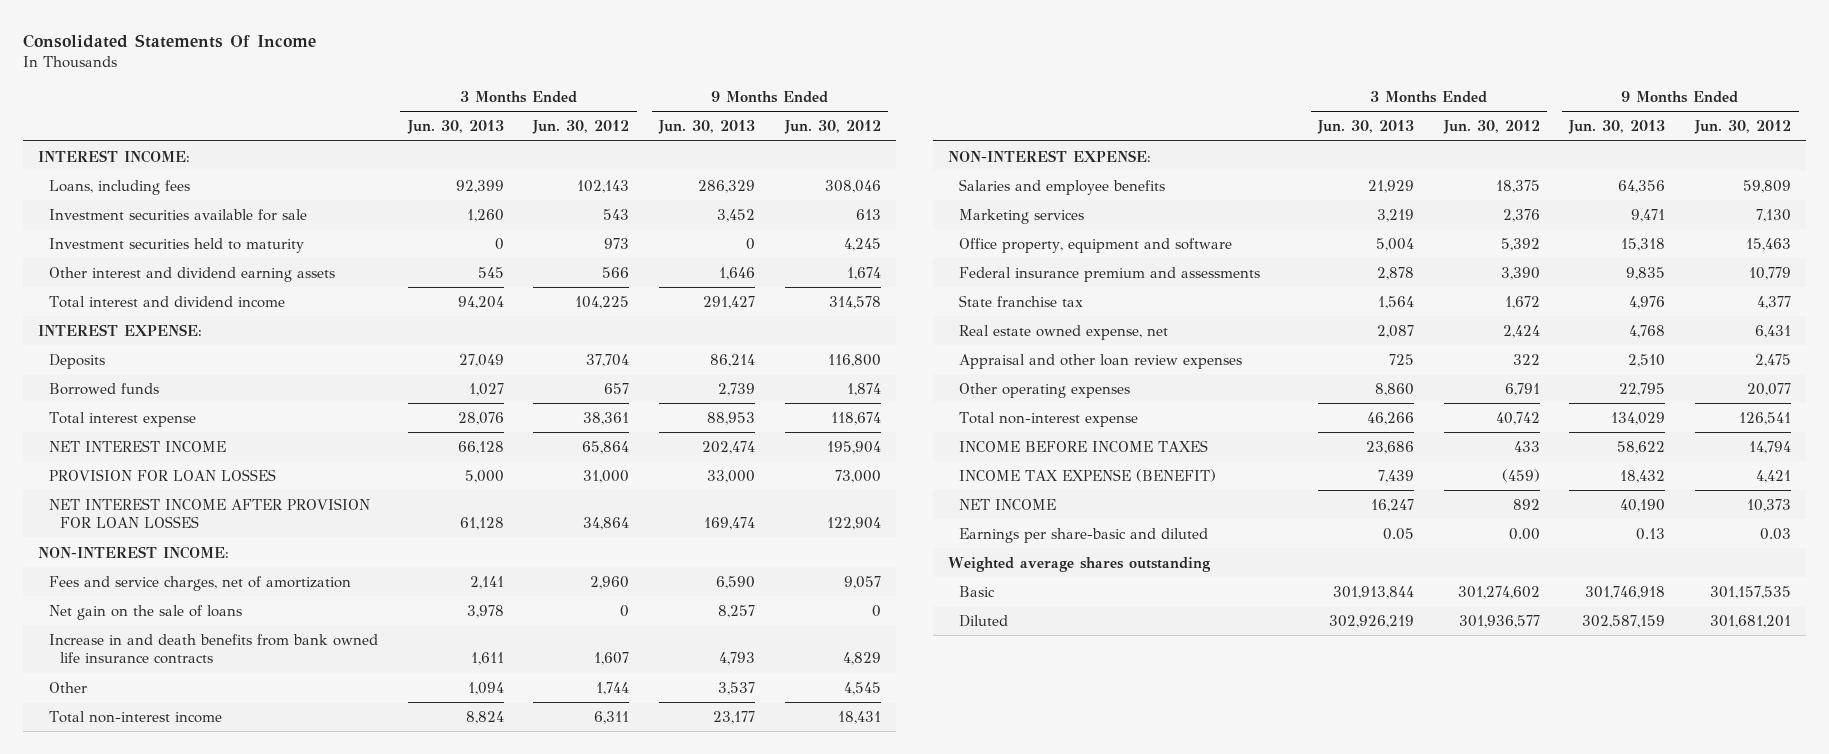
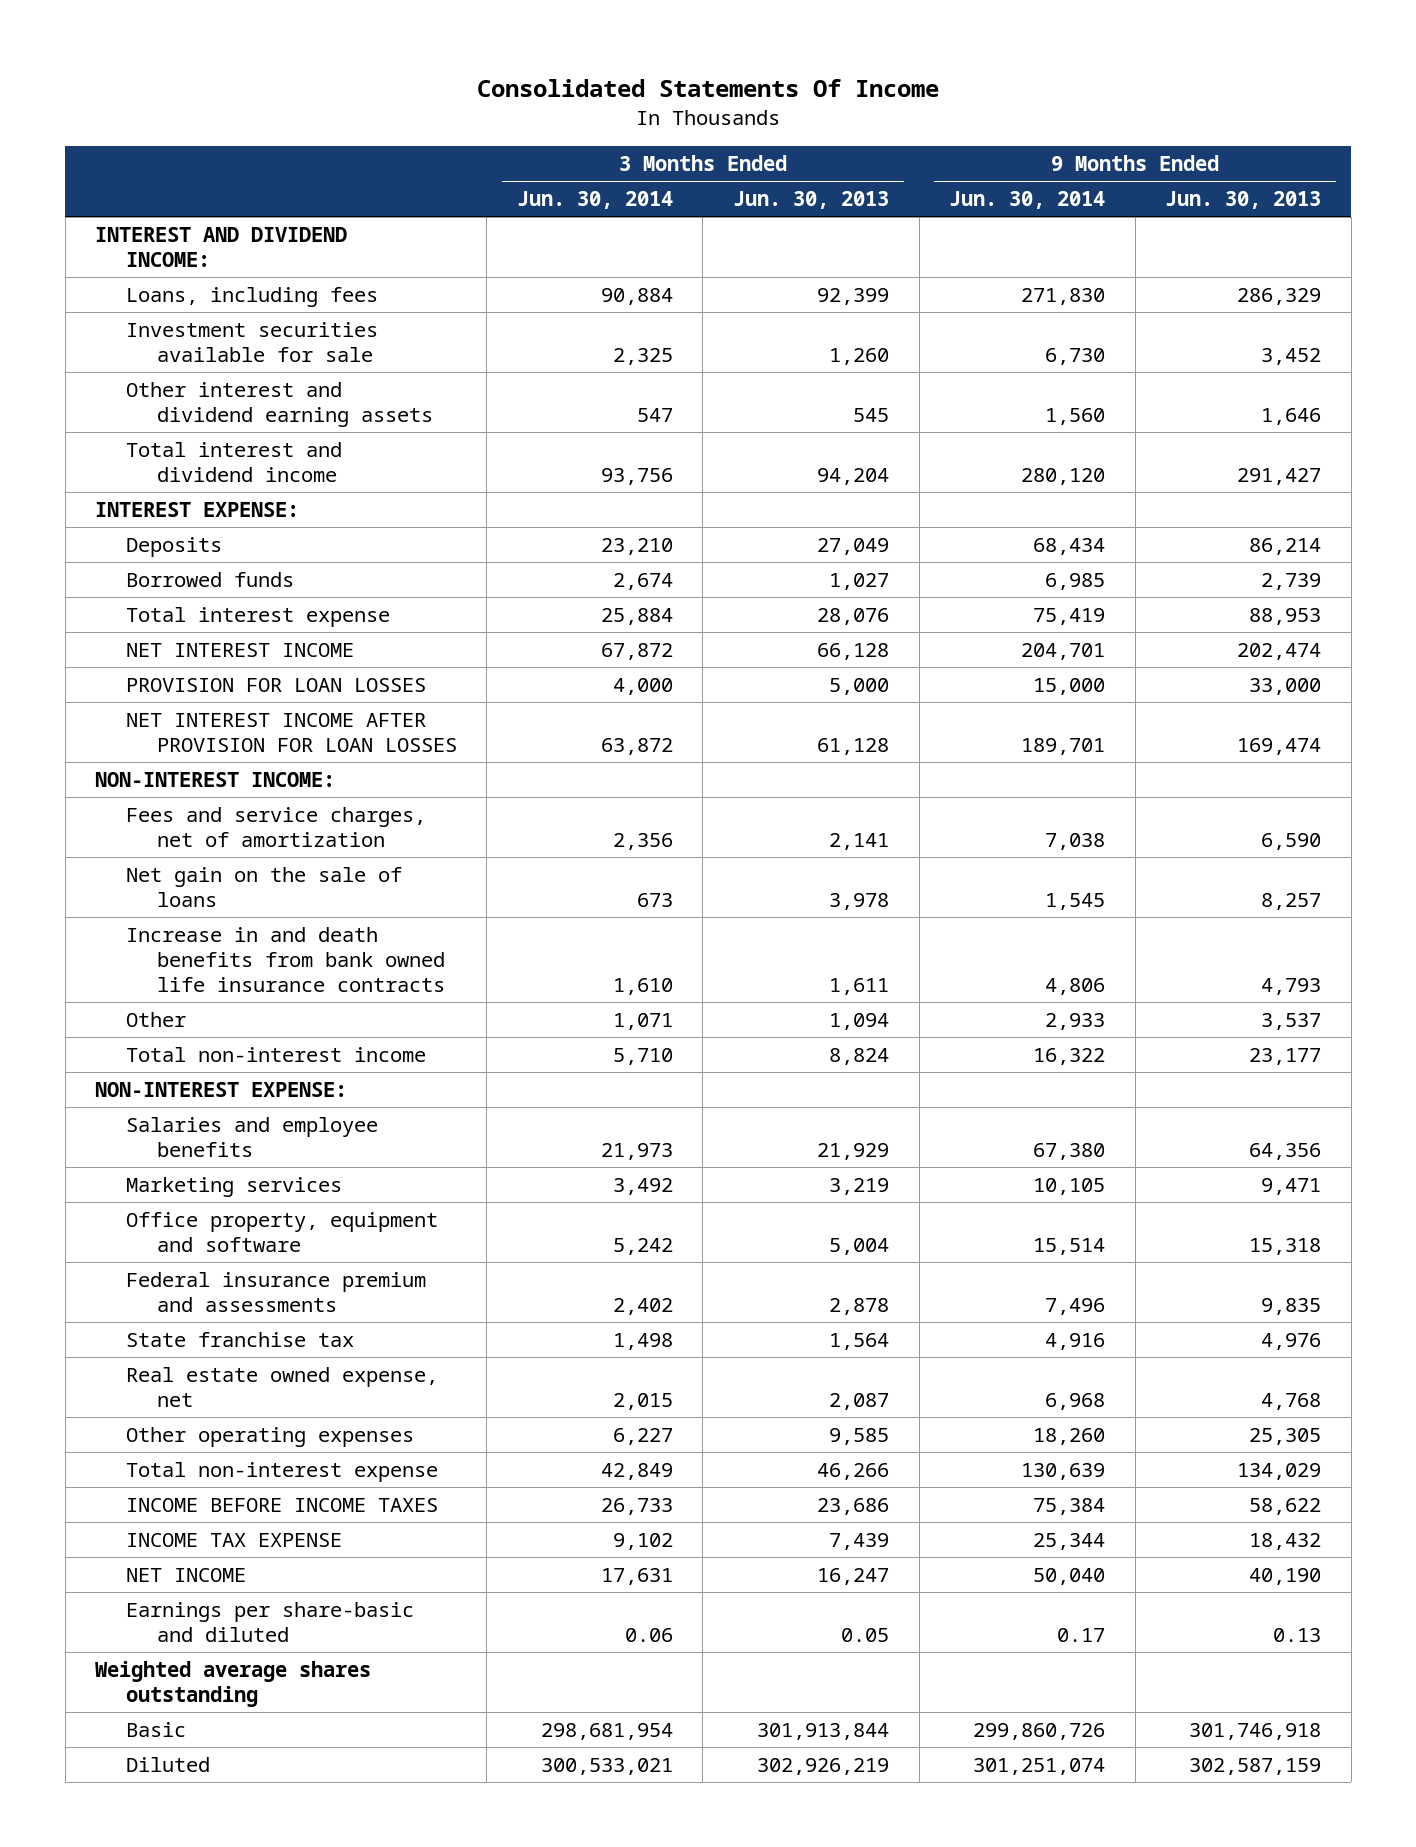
[532,120,630,135] Jun. 30, 2012 -> none
[783,120,881,135] Jun. 30, 2012 -> none
none -> [516,191,673,210] Jun. 30, 2014
none -> [949,191,1106,210] Jun. 30, 2014
[38,149,191,163] INTEREST INCOME: -> [95,227,348,268] INTEREST AND DIVIDEND INCOME:
[48,237,304,253] Investment securities held to maturity -> none
[959,353,1243,369] Appraisal and other loan review expenses -> none
[1374,382,1414,396] 8,860 -> [829,1428,890,1446] 9,585
[1619,382,1666,396] 22,795 -> [1249,1428,1322,1446] 25,305
[959,468,1217,482] INCOME TAX EXPENSE (BENEFIT) -> [125,1533,342,1548] INCOME TAX EXPENSE

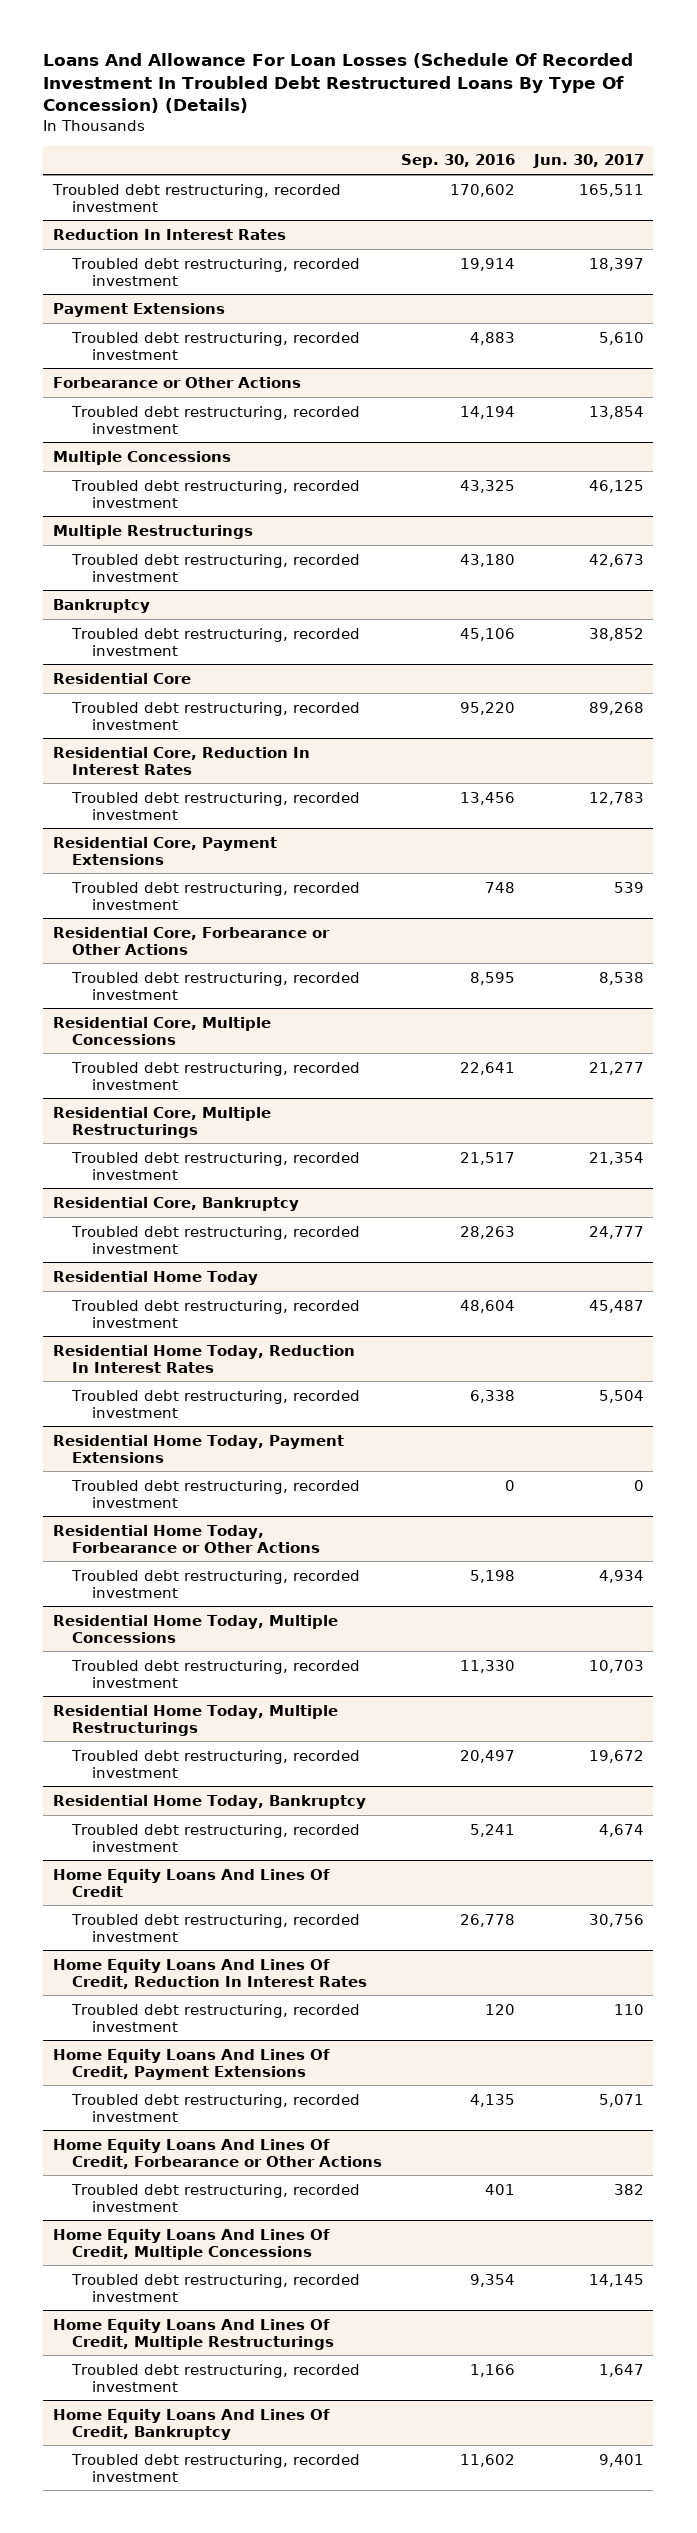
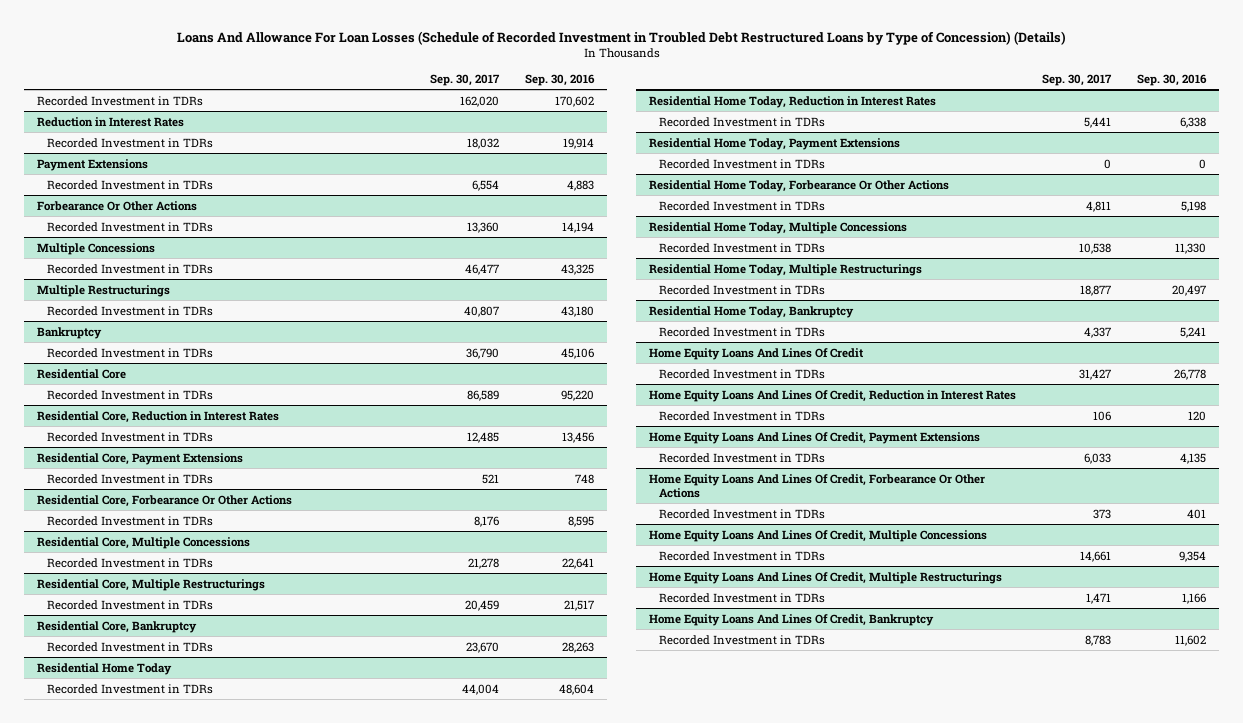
[43,53,634,114] Loans And Allowance For Loan Losses (Schedule Of Recorded Investment In Troubled Debt Restructured Loans By Type Of Concession) (Details) -> [176,30,1066,45] Loans And Allowance For Loan Losses (Schedule of Recorded Investment in Troubled Debt Restructured Loans by Type of Concession) (Details)
[532,154,644,169] Jun. 30, 2017 -> none
none -> [430,73,501,86] Sep. 30, 2017
[51,183,341,212] Troubled debt restructuring, recorded investment -> [37,95,204,106] Recorded Investment in TDRs
[52,228,286,240] Reduction In Interest Rates -> [37,116,185,127] Reduction in Interest Rates
[71,257,361,286] Troubled debt restructuring, recorded investment -> [46,137,213,148] Recorded Investment in TDRs
[71,331,361,360] Troubled debt restructuring, recorded investment -> [46,179,213,190] Recorded Investment in TDRs
[52,376,301,388] Forbearance or Other Actions -> [37,200,198,211] Forbearance Or Other Actions
[71,405,361,434] Troubled debt restructuring, recorded investment -> [46,221,213,232] Recorded Investment in TDRs
[71,479,361,508] Troubled debt restructuring, recorded investment -> [46,263,213,274] Recorded Investment in TDRs
[71,553,361,582] Troubled debt restructuring, recorded investment -> [46,305,213,316] Recorded Investment in TDRs
[71,627,361,656] Troubled debt restructuring, recorded investment -> [46,347,213,358] Recorded Investment in TDRs
[71,701,361,730] Troubled debt restructuring, recorded investment -> [46,389,213,400] Recorded Investment in TDRs
[52,746,310,775] Residential Core, Reduction In Interest Rates -> [37,410,280,423] Residential Core, Reduction in Interest Rates
[71,791,361,820] Troubled debt restructuring, recorded investment -> [46,431,213,442] Recorded Investment in TDRs
[71,881,361,910] Troubled debt restructuring, recorded investment -> [46,473,213,484] Recorded Investment in TDRs
[52,926,330,955] Residential Core, Forbearance or Other Actions -> [37,494,293,507] Residential Core, Forbearance Or Other Actions
[71,971,361,1000] Troubled debt restructuring, recorded investment -> [46,515,213,526] Recorded Investment in TDRs
[71,1061,361,1090] Troubled debt restructuring, recorded investment -> [46,557,213,568] Recorded Investment in TDRs
[71,1151,361,1180] Troubled debt restructuring, recorded investment -> [46,599,213,610] Recorded Investment in TDRs
[71,1225,361,1254] Troubled debt restructuring, recorded investment -> [46,641,213,652] Recorded Investment in TDRs
[71,1299,361,1328] Troubled debt restructuring, recorded investment -> [46,683,213,694] Recorded Investment in TDRs
[52,1344,355,1373] Residential Home Today, Reduction In Interest Rates -> [648,95,936,108] Residential Home Today, Reduction in Interest Rates
[71,1389,361,1418] Troubled debt restructuring, recorded investment -> [658,116,825,127] Recorded Investment in TDRs
[71,1479,361,1508] Troubled debt restructuring, recorded investment -> [658,158,825,169] Recorded Investment in TDRs
[52,1524,321,1553] Residential Home Today, Forbearance or Other Actions -> [648,179,949,192] Residential Home Today, Forbearance Or Other Actions
[71,1569,361,1598] Troubled debt restructuring, recorded investment -> [658,200,825,211] Recorded Investment in TDRs
[71,1659,361,1688] Troubled debt restructuring, recorded investment -> [658,242,825,253] Recorded Investment in TDRs
[71,1749,361,1778] Troubled debt restructuring, recorded investment -> [658,284,825,295] Recorded Investment in TDRs
[71,1823,361,1852] Troubled debt restructuring, recorded investment -> [658,326,825,337] Recorded Investment in TDRs
[71,1913,361,1942] Troubled debt restructuring, recorded investment -> [658,368,825,379] Recorded Investment in TDRs
[52,1958,368,1989] Home Equity Loans And Lines Of Credit, Reduction In Interest Rates -> [648,389,1016,402] Home Equity Loans And Lines Of Credit, Reduction in Interest Rates
[71,2003,361,2032] Troubled debt restructuring, recorded investment -> [658,410,825,421] Recorded Investment in TDRs
[71,2093,361,2122] Troubled debt restructuring, recorded investment -> [658,452,825,463] Recorded Investment in TDRs
[52,2138,383,2169] Home Equity Loans And Lines Of Credit, Forbearance or Other Actions -> [648,473,985,498] Home Equity Loans And Lines Of Credit, Forbearance Or Other Actions
[71,2183,361,2212] Troubled debt restructuring, recorded investment -> [658,508,825,519] Recorded Investment in TDRs
[71,2273,361,2302] Troubled debt restructuring, recorded investment -> [658,550,825,561] Recorded Investment in TDRs
[71,2363,361,2392] Troubled debt restructuring, recorded investment -> [658,592,825,603] Recorded Investment in TDRs
[71,2453,361,2482] Troubled debt restructuring, recorded investment -> [658,634,825,645] Recorded Investment in TDRs

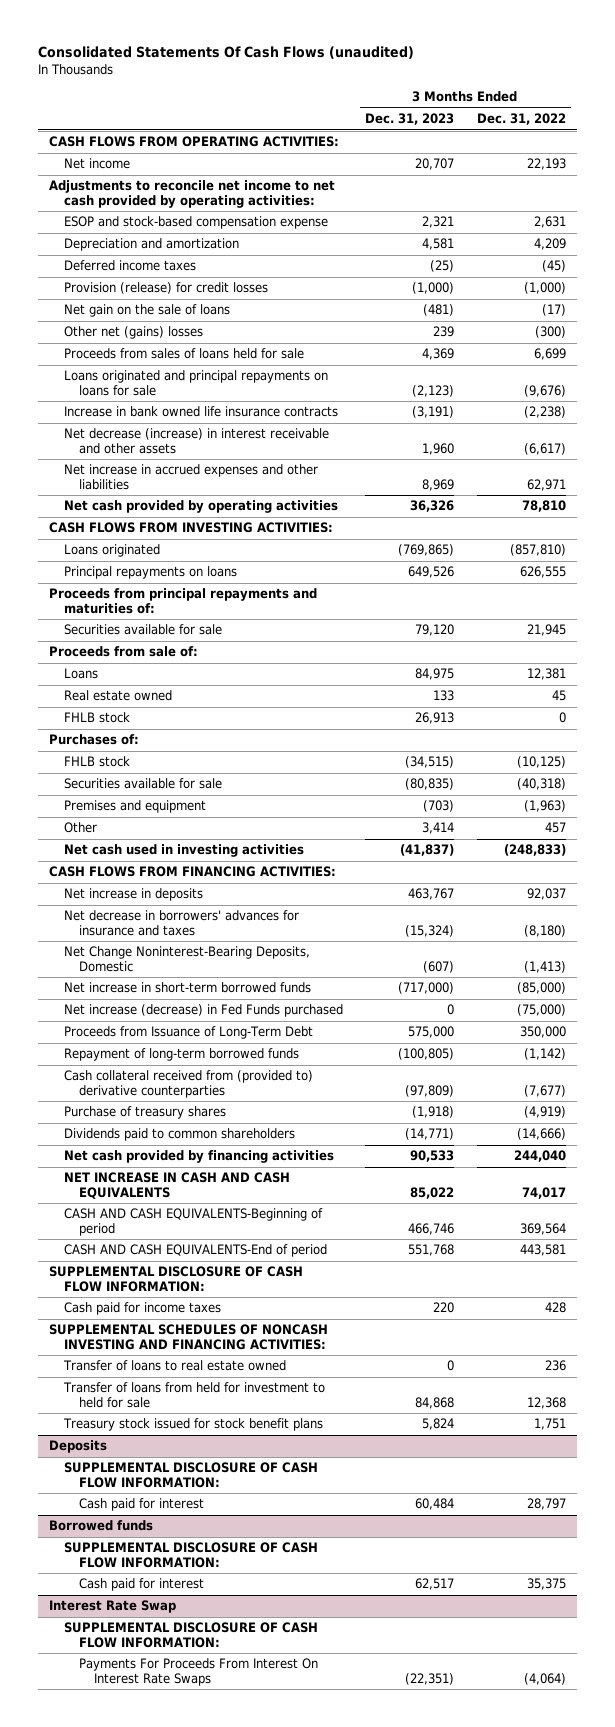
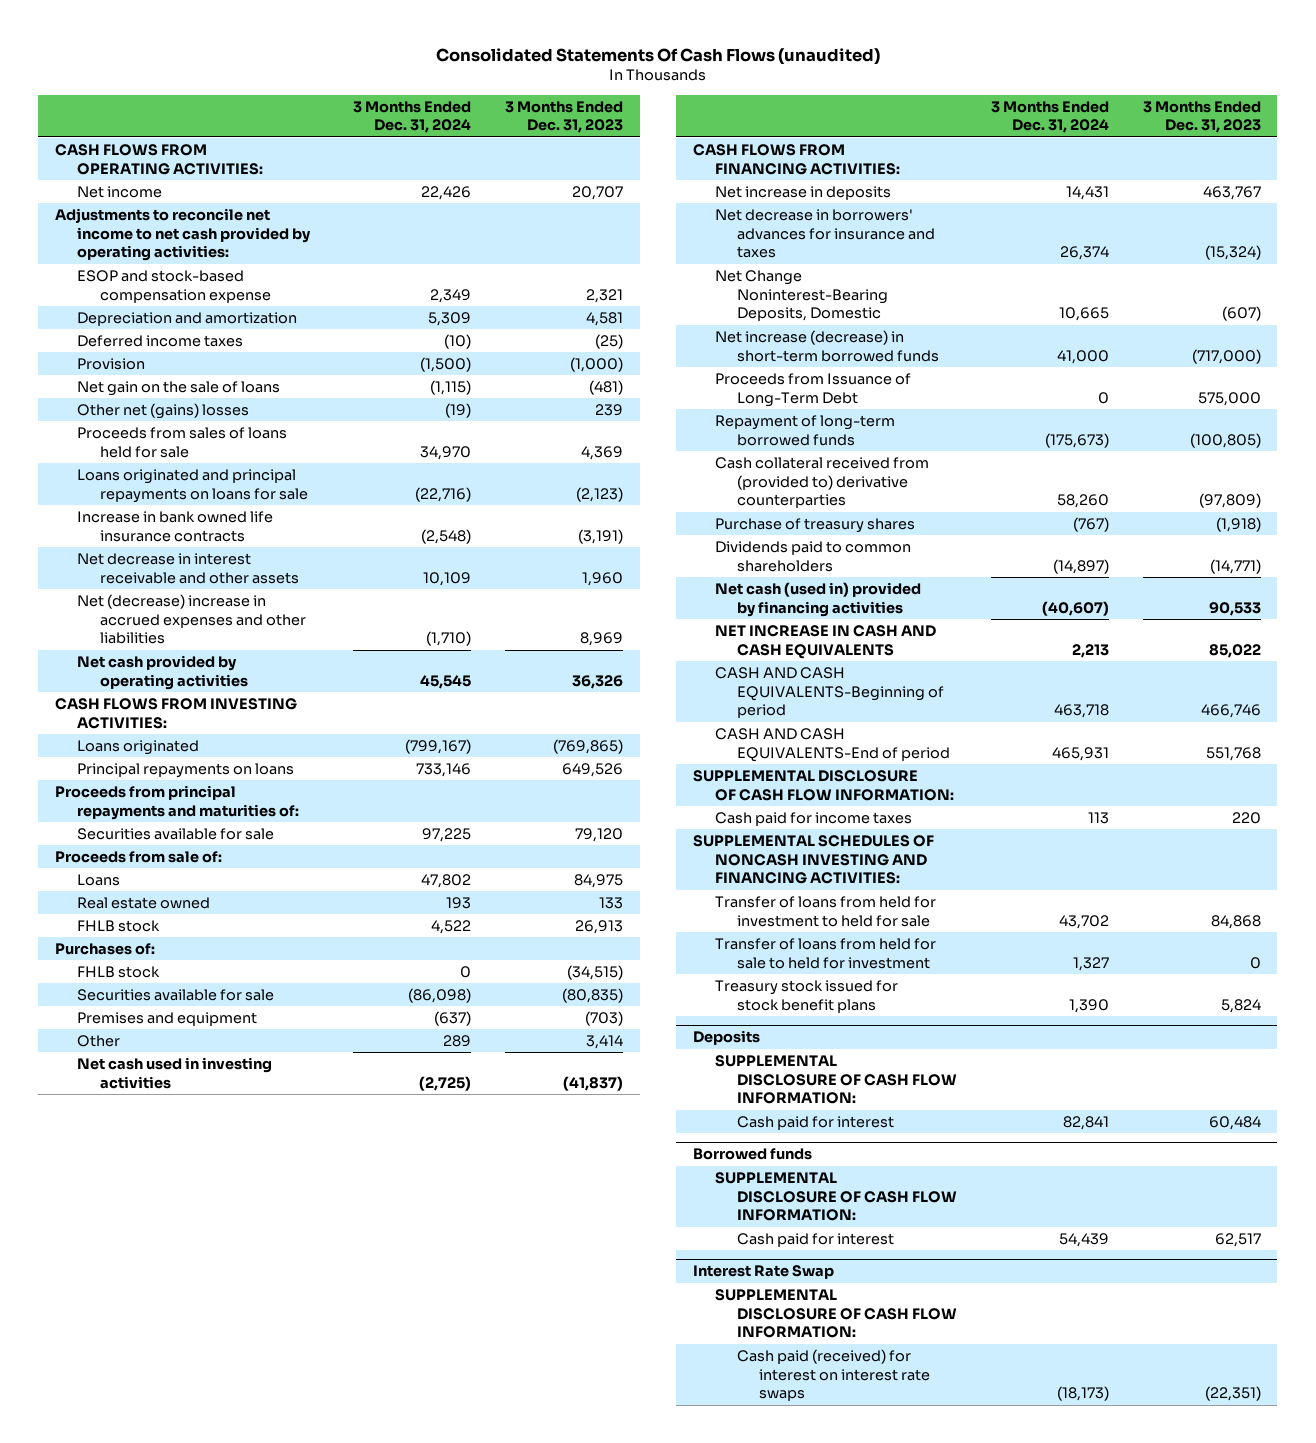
[476,113,566,126] Dec. 31, 2022 -> none
none -> [353,100,472,134] 3 Months Ended Dec. 31, 2024
[63,282,268,295] Provision (release) for credit losses -> none
none -> [77,357,146,370] Provision
[63,428,329,454] Net decrease (increase) in interest receivable and other assets -> [77,552,299,584] Net decrease in interest receivable and other assets
[63,464,318,490] Net increase in accrued expenses and other liabilities -> [77,593,306,645] Net (decrease) increase in accrued expenses and other liabilities
[63,1004,343,1018] Net increase (decrease) in Fed Funds purchased -> none
[63,982,311,994] Net increase in short-term borrowed funds -> [714,329,940,362] Net increase (decrease) in short-term borrowed funds
[63,1150,334,1164] Net cash provided by financing activities -> [714,581,921,617] Net cash (used in) provided by financing activities
[62,1360,286,1372] Transfer of loans to real estate owned -> none
none -> [714,937,936,969] Transfer of loans from held for sale to held for investment
[78,1658,318,1686] Payments For Proceeds From Interest On Interest Rate Swaps -> [737,1348,931,1402] Cash paid (received) for interest on interest rate swaps

